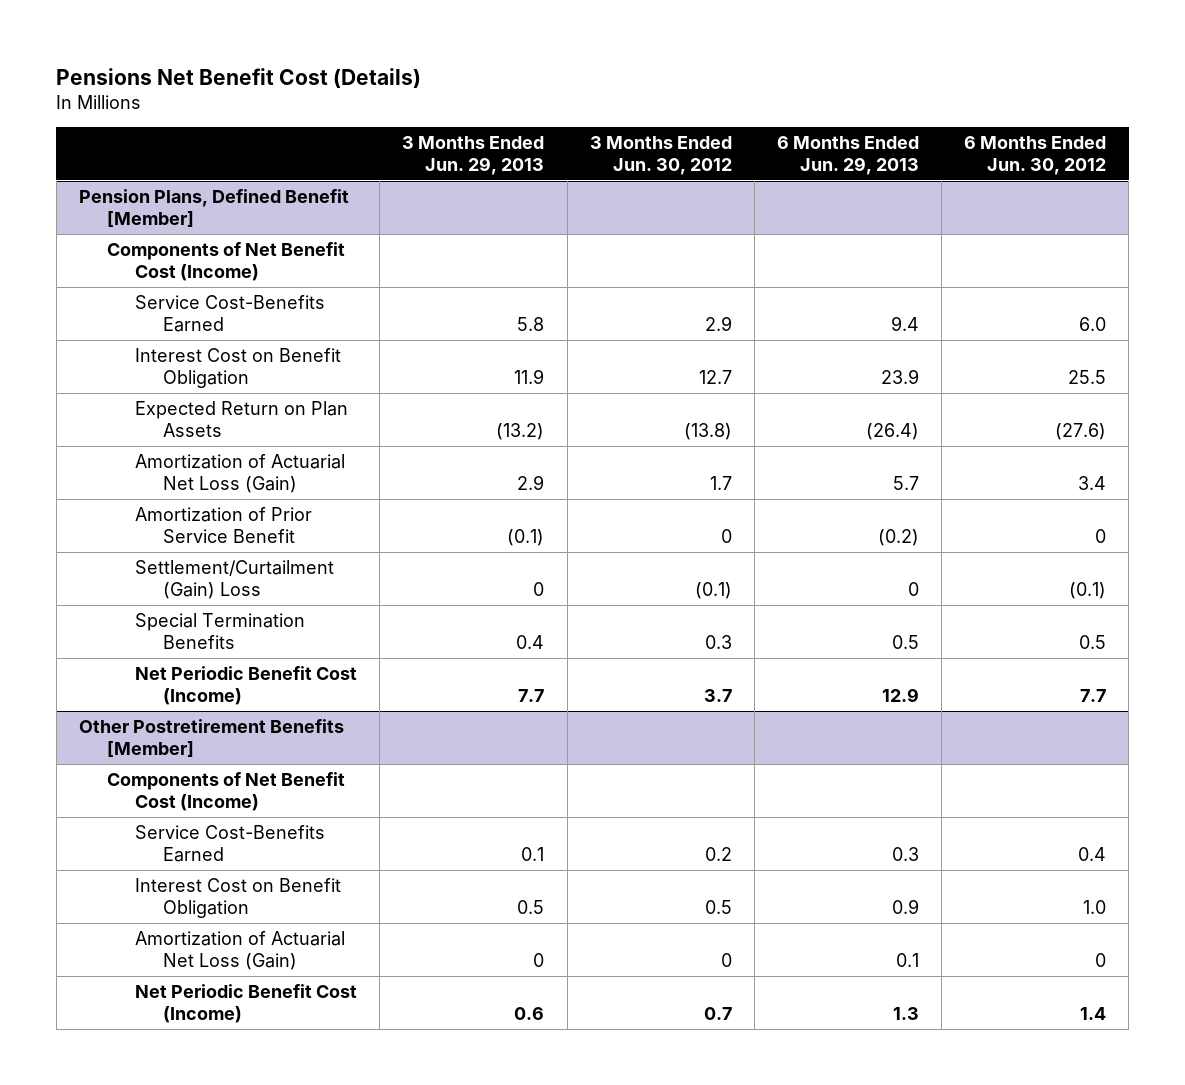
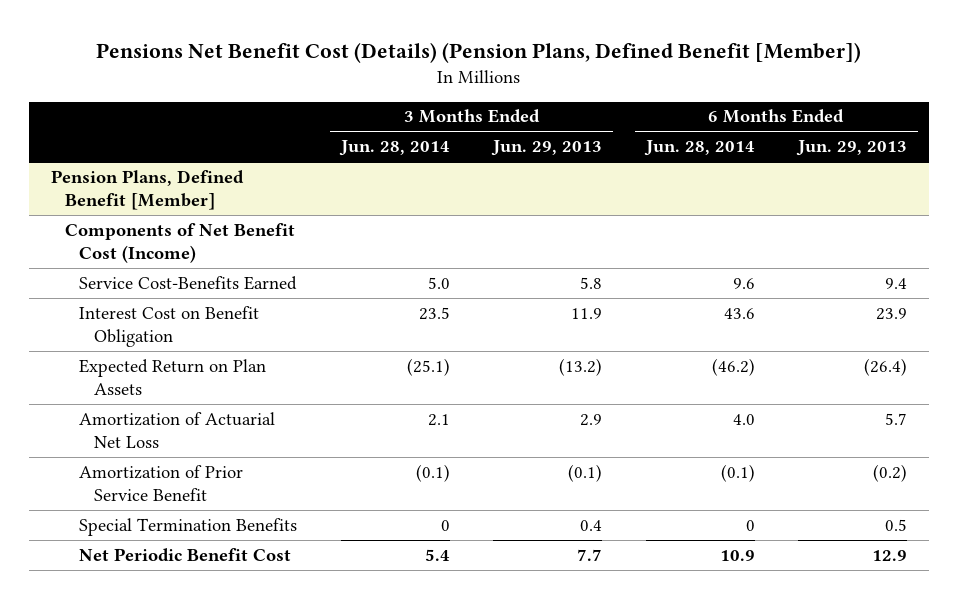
[56,67,422,88] Pensions Net Benefit Cost (Details) -> [95,41,861,63] Pensions Net Benefit Cost (Details) (Pension Plans, Defined Benefit [Member])
[589,136,732,176] 3 Months Ended Jun. 30, 2012 -> none
[964,136,1107,176] 6 Months Ended Jun. 30, 2012 -> none
none -> [338,140,450,157] Jun. 28, 2014
none -> [643,140,755,157] Jun. 28, 2014
[135,453,346,493] Amortization of Actuarial Net Loss (Gain) -> [79,411,276,448] Amortization of Actuarial Net Loss
[135,559,335,599] Settlement/Curtailment (Gain) Loss -> none
[79,718,345,758] Other Postretirement Benefits [Member] -> none
[107,771,346,811] Components of Net Benefit Cost (Income) -> none
[135,824,326,862] Service Cost-Benefits Earned -> none
[135,877,342,918] Interest Cost on Benefit Obligation -> none
[135,930,346,970] Amortization of Actuarial Net Loss (Gain) -> none
[135,983,358,1023] Net Periodic Benefit Cost (Income) -> none
[135,665,358,705] Net Periodic Benefit Cost (Income) -> [79,547,292,562] Net Periodic Benefit Cost

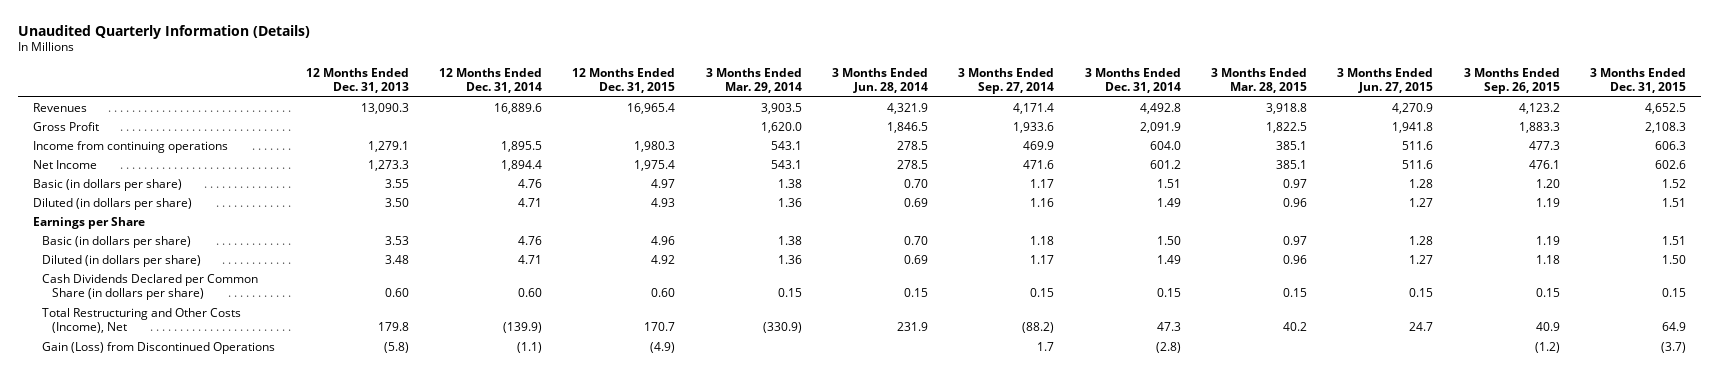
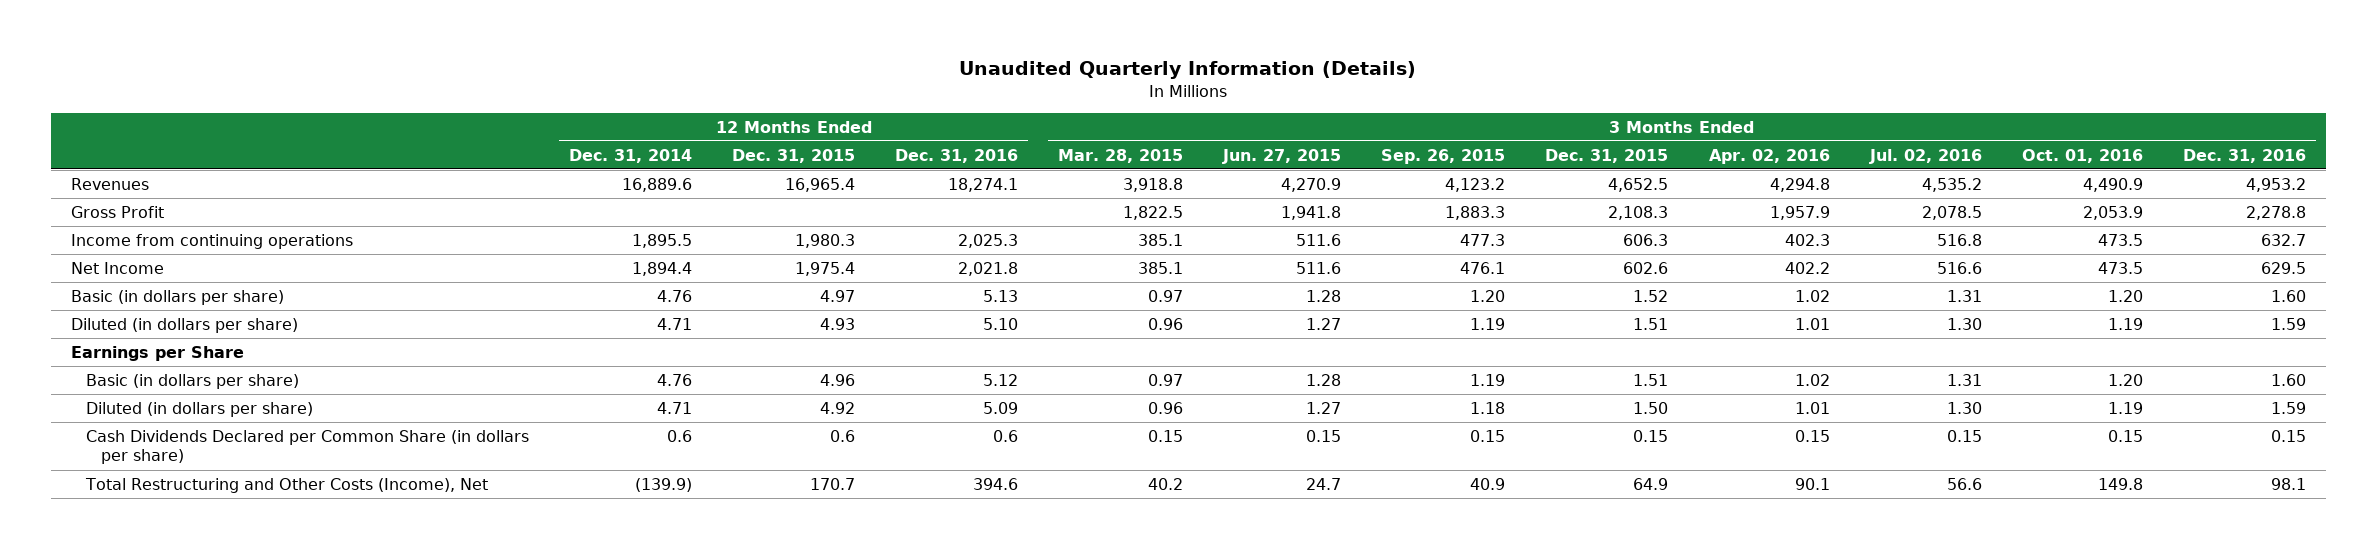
[305,67,409,94] 12 Months Ended Dec. 31, 2013 -> none
[705,67,802,94] 3 Months Ended Mar. 29, 2014 -> none
[832,67,929,94] 3 Months Ended Jun. 28, 2014 -> none
[958,67,1055,95] 3 Months Ended Sep. 27, 2014 -> none
[1084,67,1181,94] 3 Months Ended Dec. 31, 2014 -> none
none -> [895,148,1019,163] Dec. 31, 2016
none -> [1708,148,1830,164] Apr. 02, 2016
none -> [1868,148,1982,164] Jul. 02, 2016
none -> [2021,148,2143,163] Oct. 01, 2016
none -> [2182,148,2306,163] Dec. 31, 2016
[518,288,543,298] 0.60 -> [666,429,692,442] 0.6
[651,288,676,298] 0.60 -> [830,429,856,442] 0.6
[42,341,276,354] Gain (Loss) from Discontinued Operations -> none

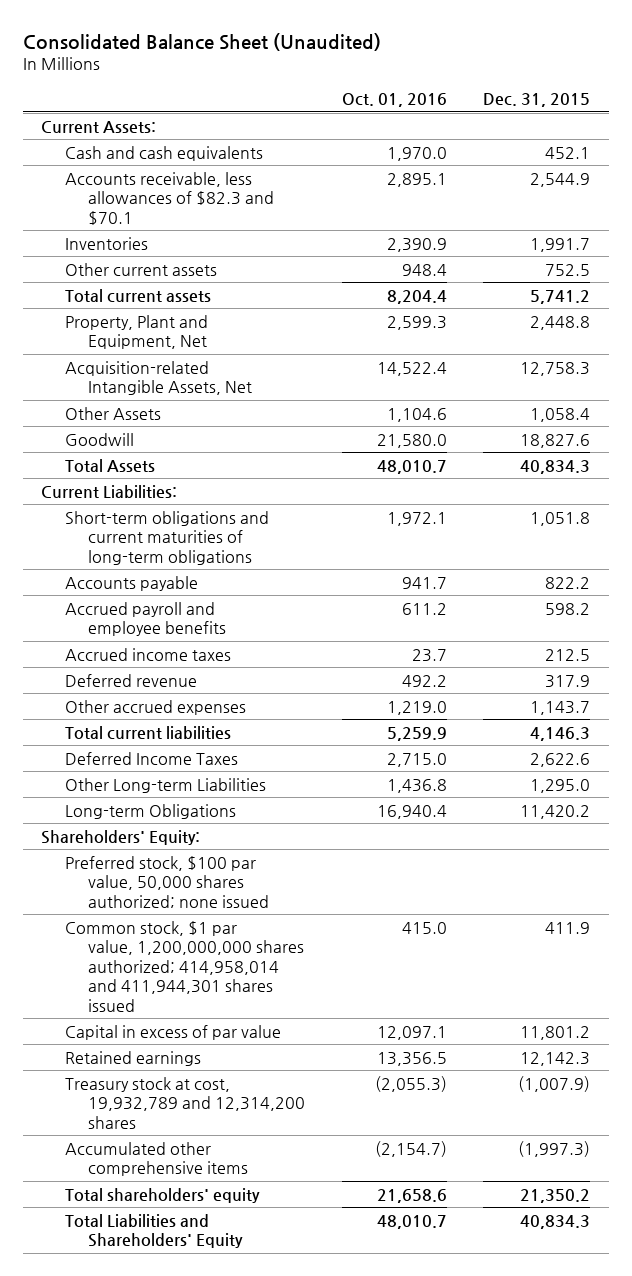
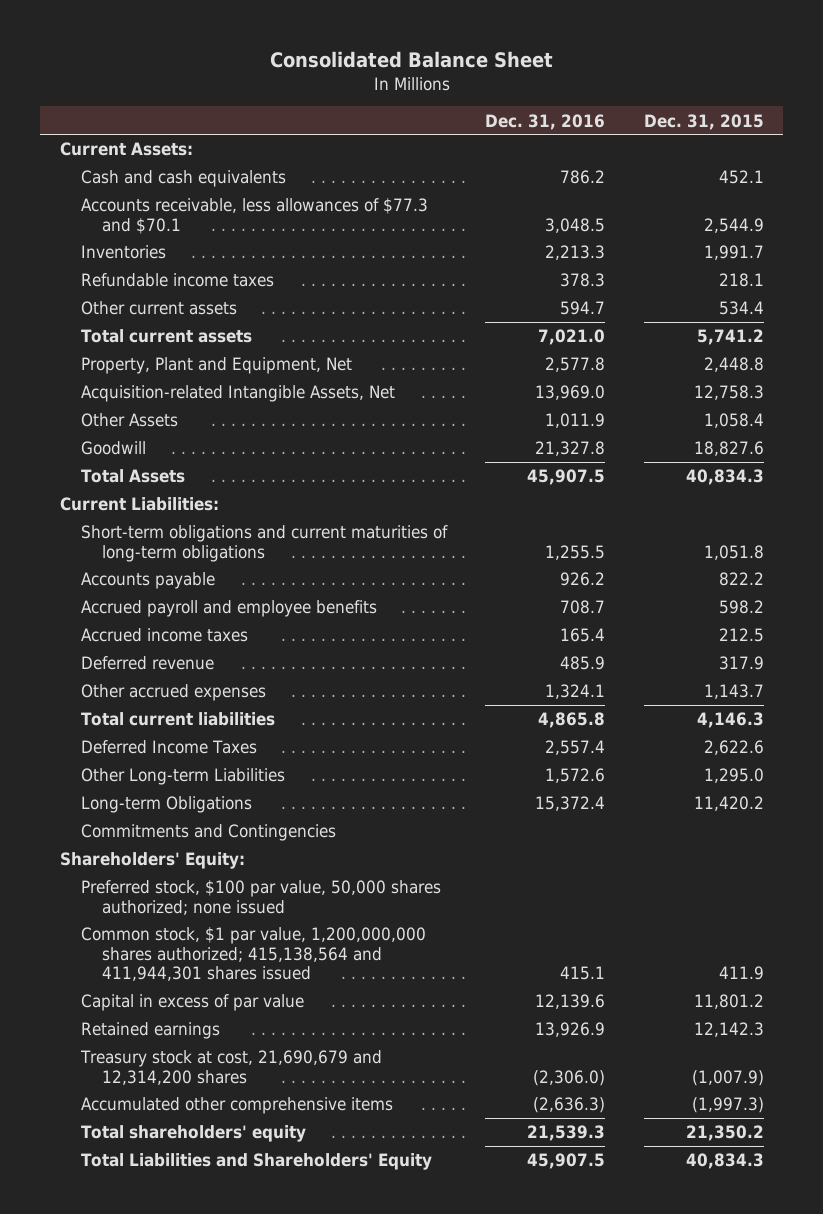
[22,32,381,51] Consolidated Balance Sheet (Unaudited) -> [269,50,553,68] Consolidated Balance Sheet
[341,93,447,108] Oct. 01, 2016 -> none
none -> [485,113,606,130] Dec. 31, 2016
[64,171,274,225] Accounts receivable, less allowances of $82.3 and $70.1 -> [80,198,428,234] Accounts receivable, less allowances of $77.3 and $70.1
none -> [80,273,274,288] Refundable income taxes
[545,263,591,276] 752.5 -> [718,301,764,316] 534.4
none -> [80,824,336,842] Commitments and Contingencies
[64,920,304,1012] Common stock, $1 par value, 1,200,000,000 shares authorized; 414,958,014 and 411,944,301 shares issued -> [80,927,426,982] Common stock, $1 par value, 1,200,000,000 shares authorized; 415,138,564 and 411,944,301 shares issued
[64,1076,305,1129] Treasury stock at cost, 19,932,789 and 12,314,200 shares -> [79,1050,382,1085] Treasury stock at cost, 21,690,679 and 12,314,200 shares

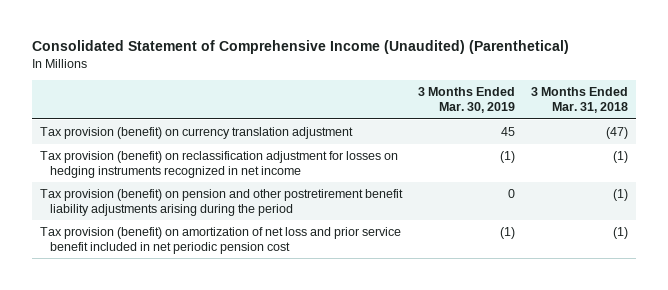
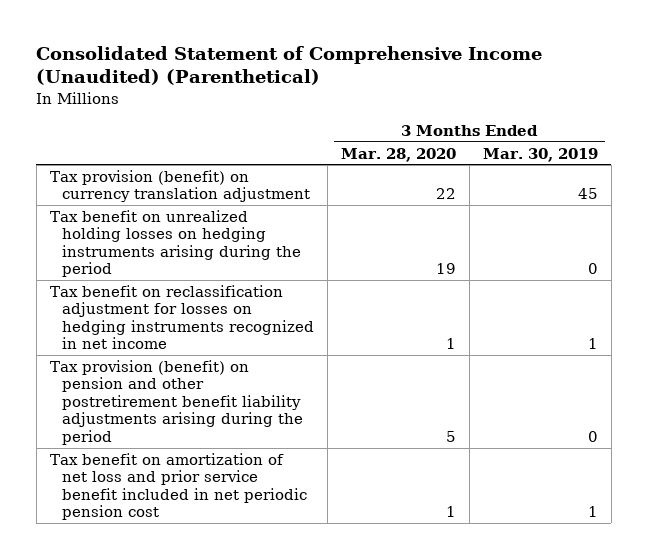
[531,87,629,113] 3 Months Ended Mar. 31, 2018 -> none
none -> [341,147,457,162] Mar. 28, 2020
none -> [49,209,302,278] Tax benefit on unrealized holding losses on hedging instruments arising during the period
[39,151,398,178] Tax provision (benefit) on reclassification adjustment for losses on hedging instruments recognized in net income -> [49,284,315,350] Tax benefit on reclassification adjustment for losses on hedging instruments recognized in net income
[500,151,516,164] (1) -> [587,338,598,350] 1
[39,227,401,254] Tax provision (benefit) on amortization of net loss and prior service benefit included in net periodic pension cost -> [49,452,308,521] Tax benefit on amortization of net loss and prior service benefit included in net periodic pension cost
[500,227,516,240] (1) -> [587,506,598,518] 1

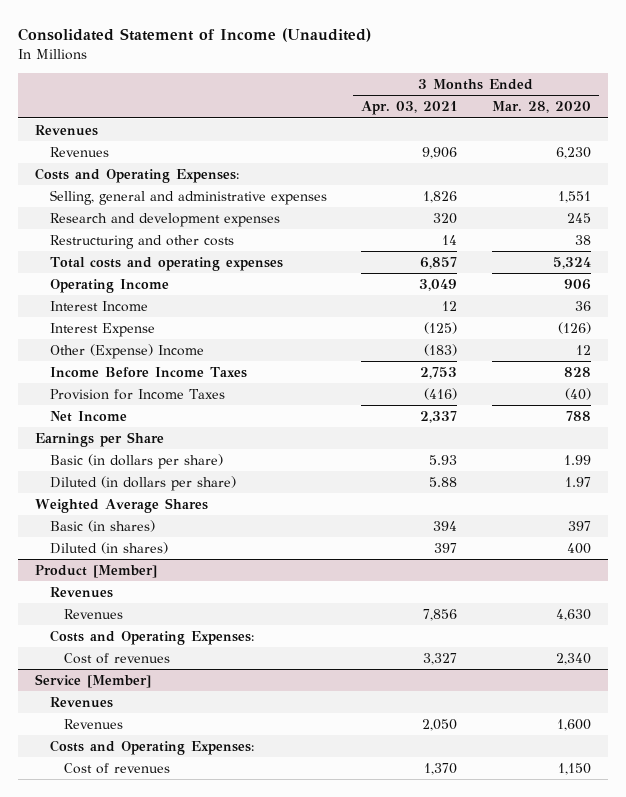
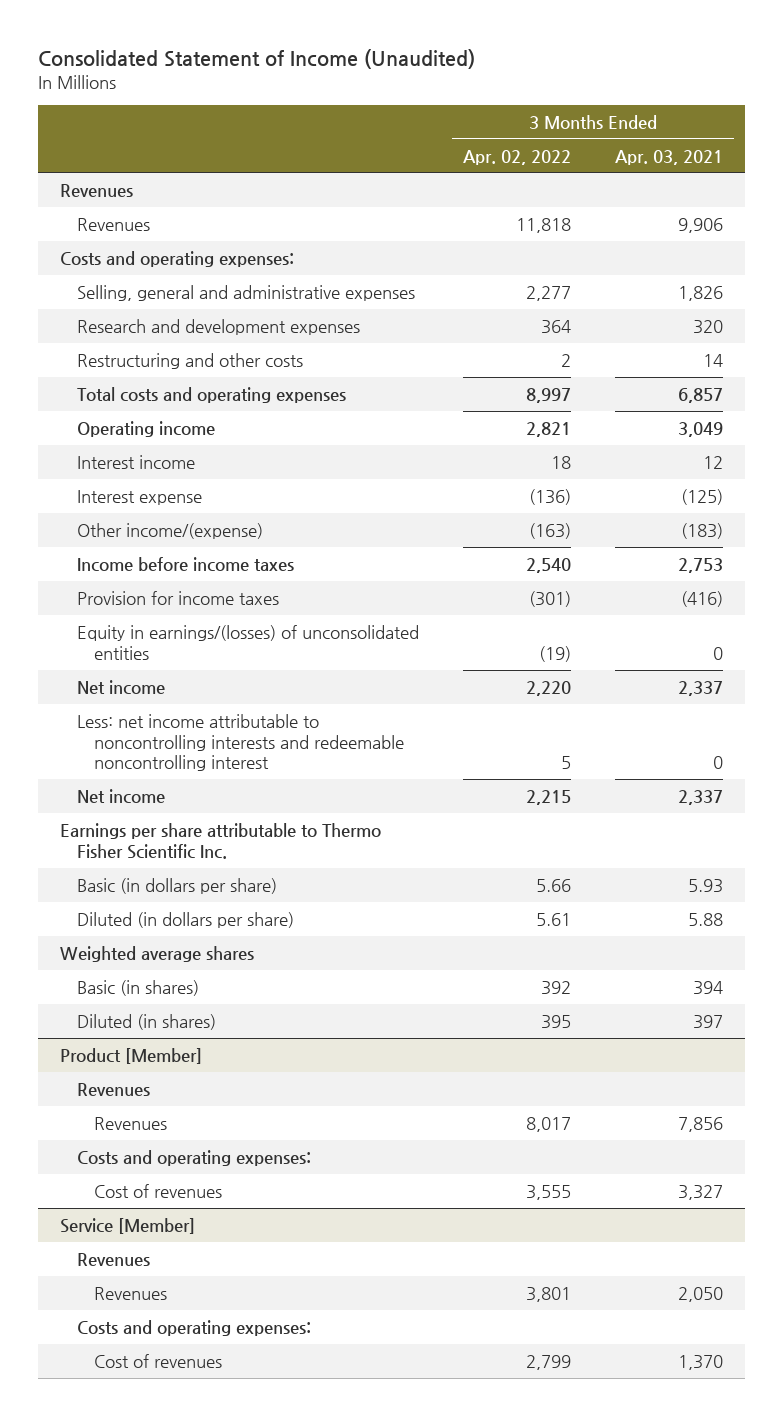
[491,101,591,114] Mar. 28, 2020 -> none
none -> [463,149,572,165] Apr. 02, 2022
[35,168,240,184] Costs and Operating Expenses: -> [59,250,294,267] Costs and operating expenses:
[49,279,169,294] Operating Income -> [77,420,216,437] Operating income
[49,301,148,313] Interest Income -> [77,454,196,469] Interest income
[49,323,155,338] Interest Expense -> [77,489,203,505] Interest expense
[49,344,204,360] Other (Expense) Income -> [77,522,264,539] Other income/(expense)
[49,367,247,379] Income Before Income Taxes -> [77,556,295,572] Income before income taxes
[49,389,225,401] Provision for Income Taxes -> [77,590,280,605] Provision for income taxes
none -> [77,624,420,660] Equity in earnings/(losses) of unconsolidated entities
none -> [77,679,166,695] Net income
none -> [77,713,405,772] Less: net income attributable to noncontrolling interests and redeemable noncontrolling interest
[49,411,127,423] Net Income -> [77,788,166,804] Net income
[35,432,165,448] Earnings per Share -> [59,822,381,859] Earnings per share attributable to Thermo Fisher Scientific Inc.
[35,498,209,514] Weighted Average Shares -> [59,945,254,962] Weighted average shares
[49,630,254,646] Costs and Operating Expenses: -> [77,1149,312,1166] Costs and operating expenses:
[49,740,254,756] Costs and Operating Expenses: -> [77,1319,312,1336] Costs and operating expenses:

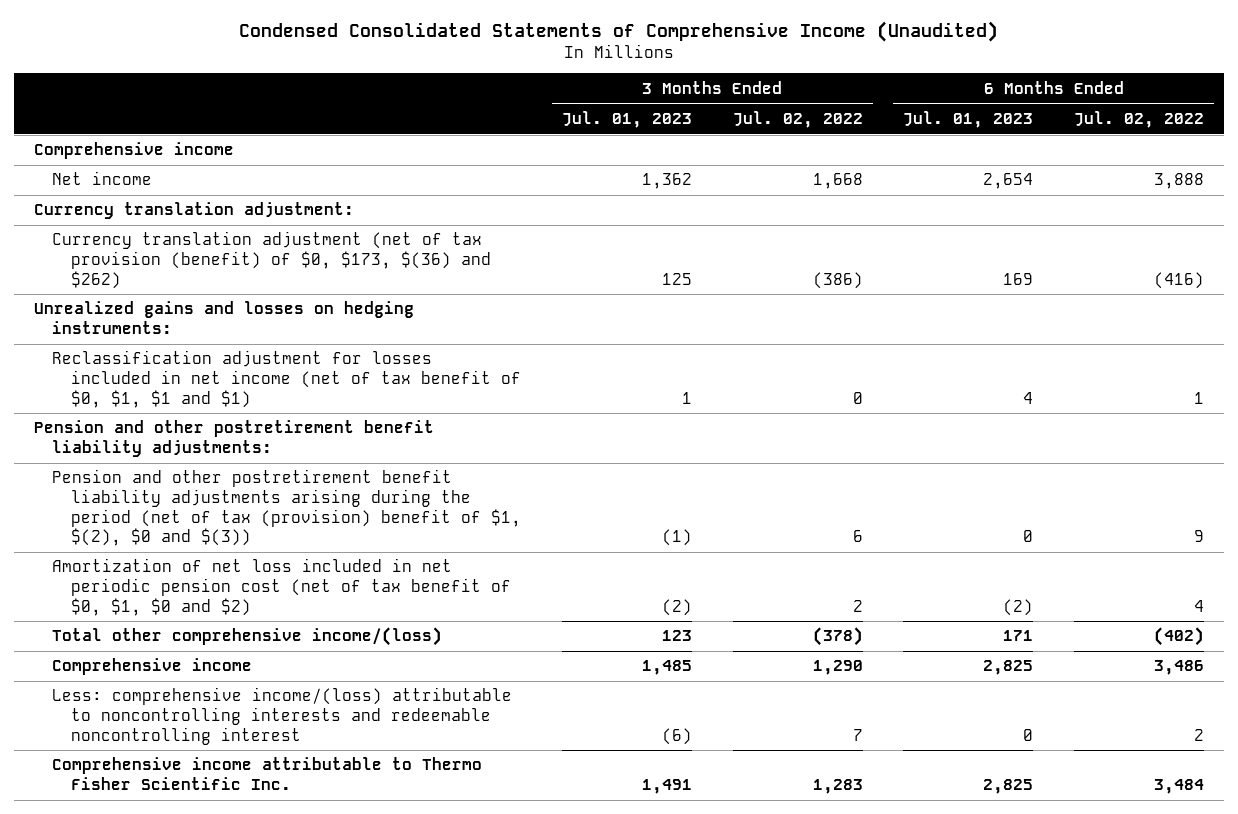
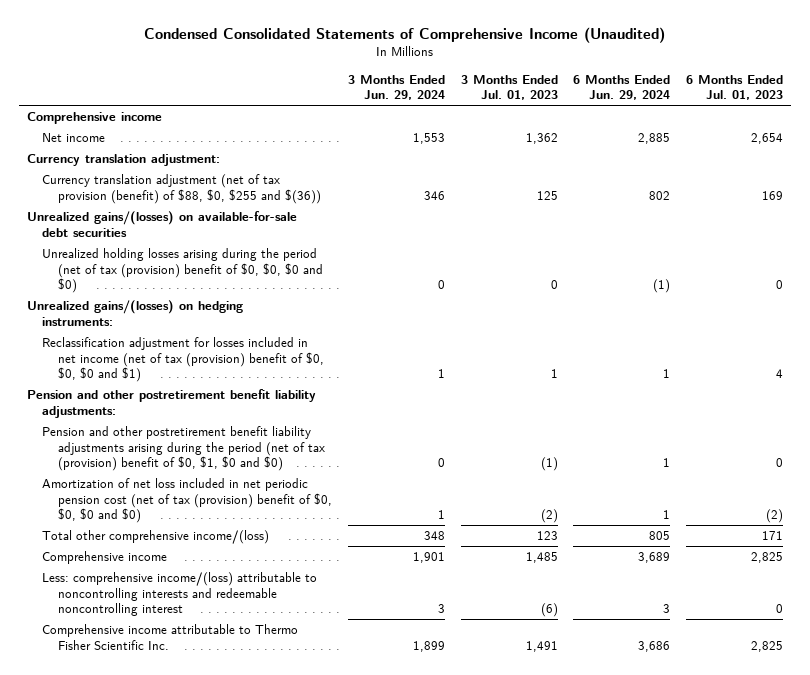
[732,110,863,128] Jul. 02, 2022 -> none
[1074,110,1205,128] Jul. 02, 2022 -> none
none -> [348,74,446,101] 3 Months Ended Jun. 29, 2024
none -> [573,74,671,101] 6 Months Ended Jun. 29, 2024
[52,231,492,289] Currency translation adjustment (net of tax provision (benefit) of $0, $173, $(36) and $262) -> [42,174,322,204] Currency translation adjustment (net of tax provision (benefit) of $88, $0, $255 and $(36))
none -> [26,211,297,237] Unrealized gains/(losses) on available-for-sale debt securities
none -> [42,248,324,293] Unrealized holding losses arising during the period (net of tax (provision) benefit of $0, $0, $0 and $0)
[33,301,414,335] Unrealized gains and losses on hedging instruments: -> [26,300,243,326] Unrealized gains/(losses) on hedging instruments:
[52,350,522,408] Reclassification adjustment for losses included in net income (net of tax benefit of $0, $1, $1 and $1) -> [42,337,325,382] Reclassification adjustment for losses included in net income (net of tax (provision) benefit of $0, $0, $0 and $1)
[52,469,522,547] Pension and other postretirement benefit liability adjustments arising during the period (net of tax (provision) benefit of $1, $(2), $0 and $(3)) -> [42,426,326,471] Pension and other postretirement benefit liability adjustments arising during the period (net of tax (provision) benefit of $0, $1, $0 and $0)
[52,558,512,616] Amortization of net loss included in net periodic pension cost (net of tax benefit of $0, $1, $0 and $2) -> [42,478,333,523] Amortization of net loss included in net periodic pension cost (net of tax (provision) benefit of $0, $0, $0 and $0)

